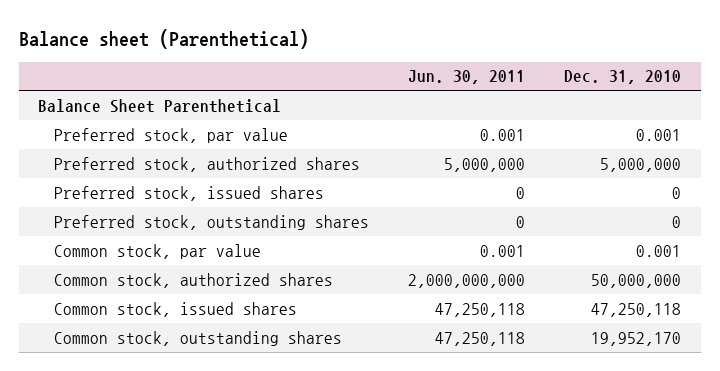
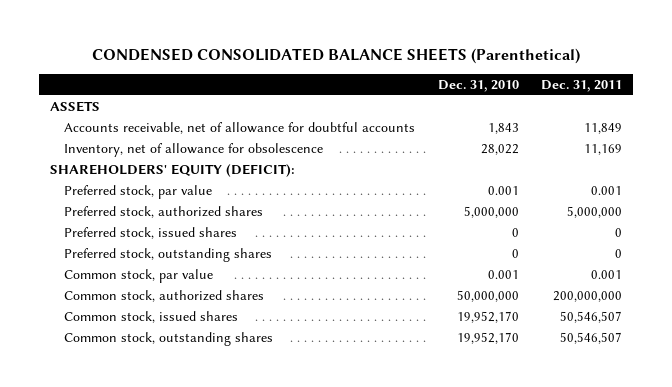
[18,28,309,49] Balance sheet (Parenthetical) -> [91,48,580,65] CONDENSED CONSOLIDATED BALANCE SHEETS (Parenthetical)
[408,70,526,85] Jun. 30, 2011 -> none
none -> [541,79,623,92] Dec. 31, 2011
[38,98,282,113] Balance Sheet Parenthetical -> none
none -> [49,100,100,112] ASSETS
none -> [64,121,416,134] Accounts receivable, net of allowance for doubtful accounts
none -> [64,142,324,157] Inventory, net of allowance for obsolescence
none -> [49,163,295,177] SHAREHOLDERS' EQUITY (DEFICIT):
[591,302,682,317] 47,250,118 -> [456,310,519,323] 19,952,170

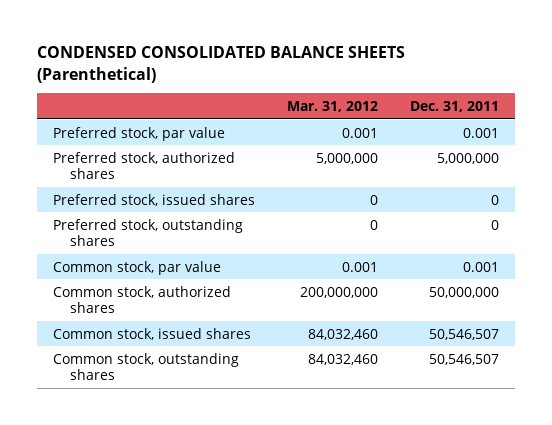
[437,79,519,92] Dec. 31, 2010 -> none
none -> [286,101,378,113] Mar. 31, 2012
[49,100,100,112] ASSETS -> none
[64,121,416,134] Accounts receivable, net of allowance for doubtful accounts -> none
[64,142,324,157] Inventory, net of allowance for obsolescence -> none
[49,163,295,177] SHAREHOLDERS' EQUITY (DEFICIT): -> none
[553,290,623,302] 200,000,000 -> [428,286,499,298] 50,000,000

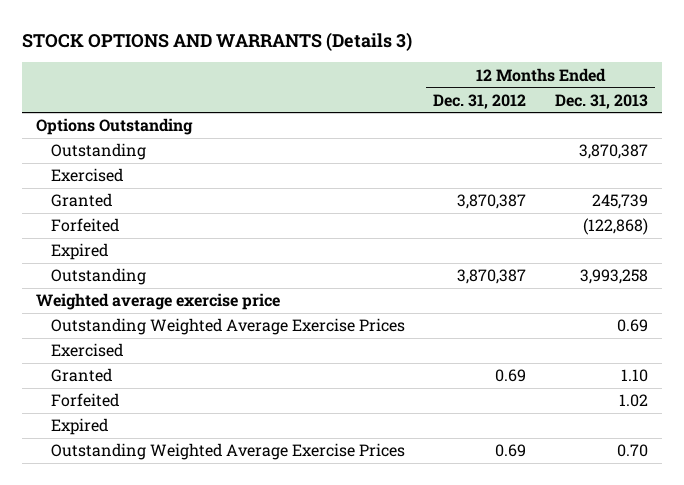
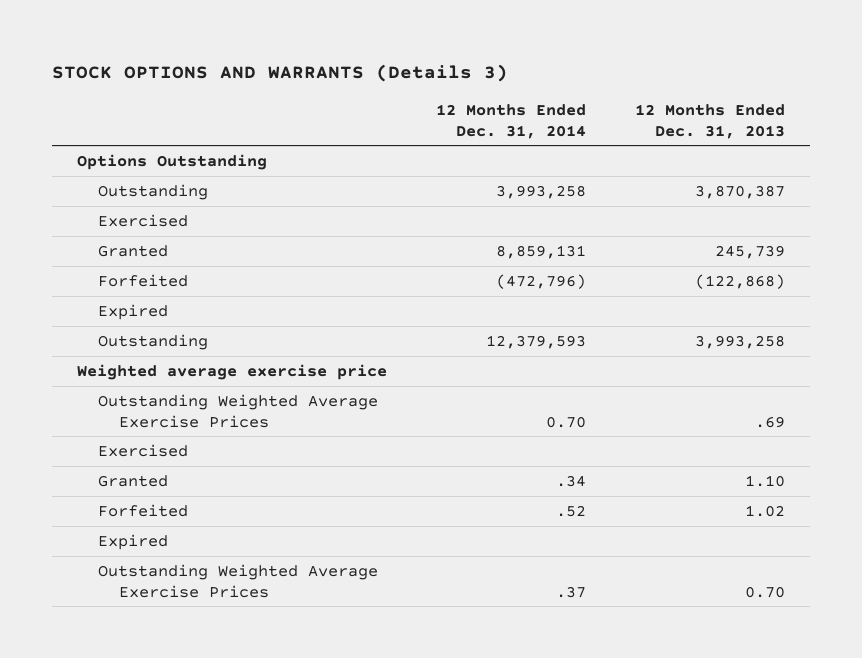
[433,93,527,109] Dec. 31, 2012 -> none
none -> [436,103,587,139] 12 Months Ended Dec. 31, 2014
[617,319,649,333] 0.69 -> [755,415,786,428] .69

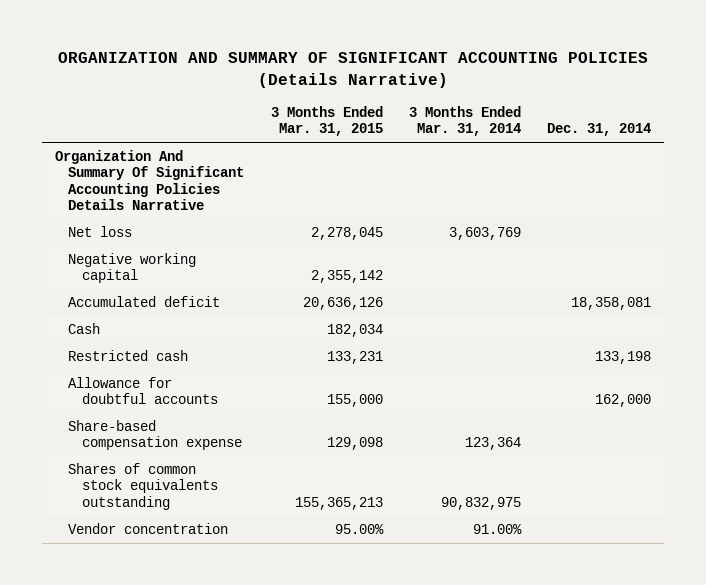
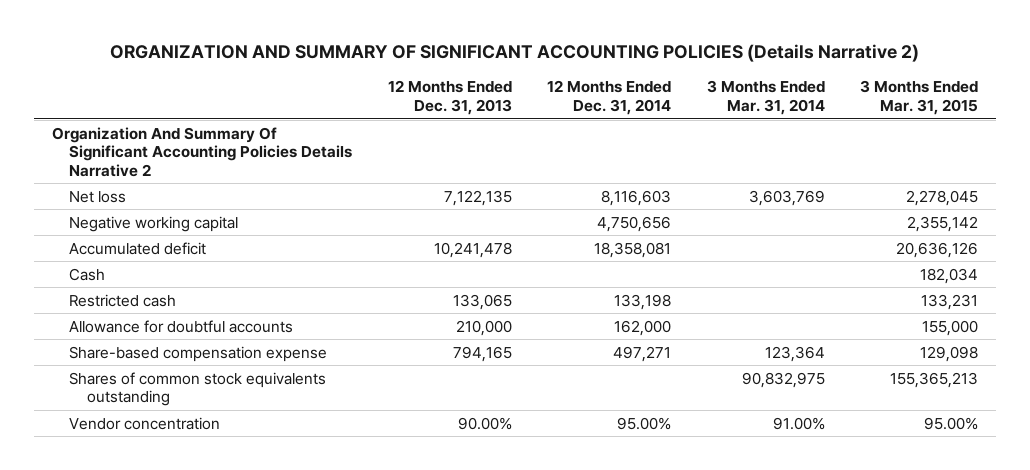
[57,52,648,89] ORGANIZATION AND SUMMARY OF SIGNIFICANT ACCOUNTING POLICIES (Details Narrative) -> [109,44,919,63] ORGANIZATION AND SUMMARY OF SIGNIFICANT ACCOUNTING POLICIES (Details Narrative 2)
[547,123,652,137] Dec. 31, 2014 -> none
none -> [387,80,512,115] 12 Months Ended Dec. 31, 2013
none -> [547,80,672,115] 12 Months Ended Dec. 31, 2014
[54,150,245,211] Organization And Summary Of Significant Accounting Policies Details Narrative -> [51,126,353,177] Organization And Summary Of Significant Accounting Policies Details Narrative 2

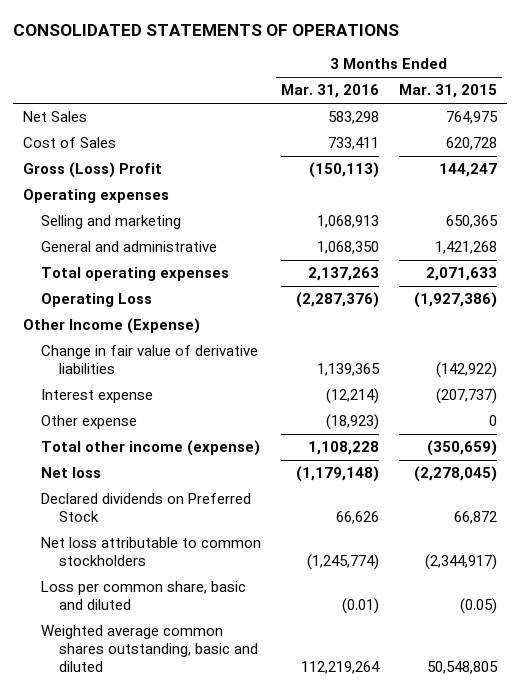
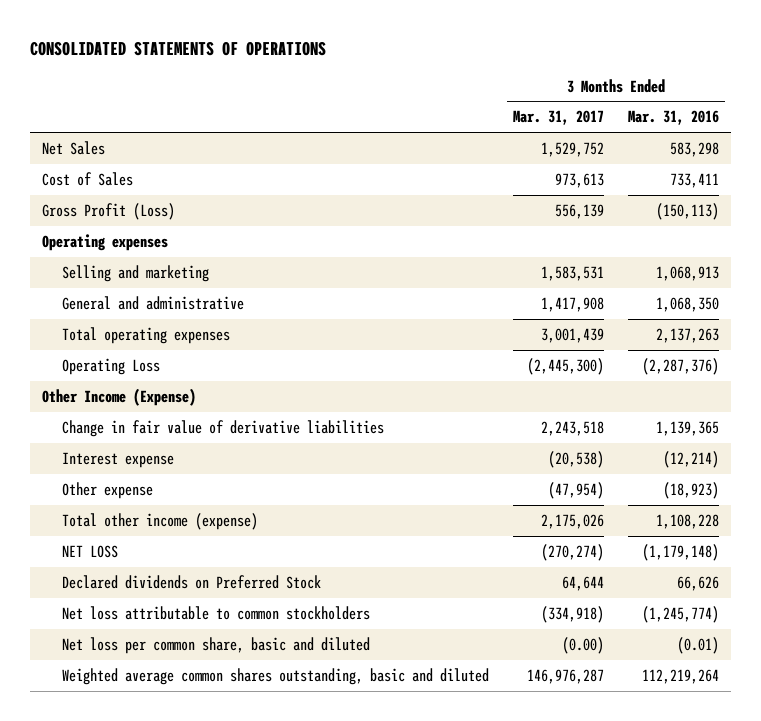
[398,84,497,99] Mar. 31, 2015 -> none
none -> [513,110,605,126] Mar. 31, 2017
[23,162,163,179] Gross (Loss) Profit -> [42,202,176,220] Gross Profit (Loss)
[41,467,102,479] Net loss -> [62,544,119,558] NET LOSS
[41,581,247,611] Loss per common share, basic and diluted -> [62,636,371,654] Net loss per common share, basic and diluted

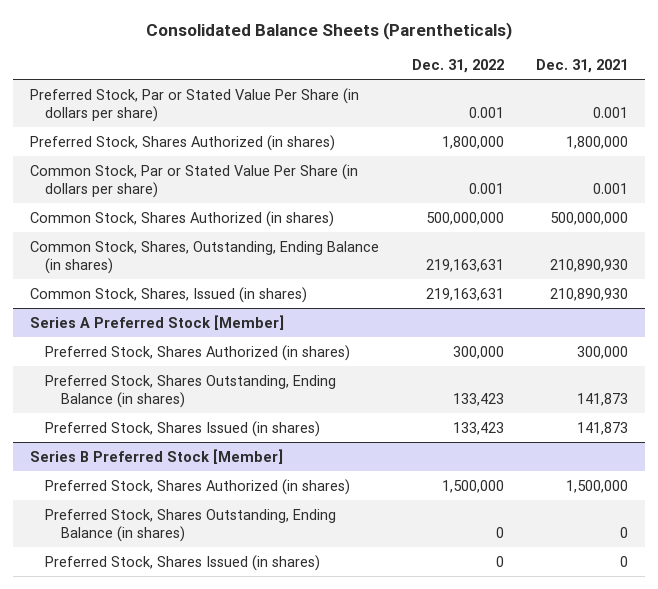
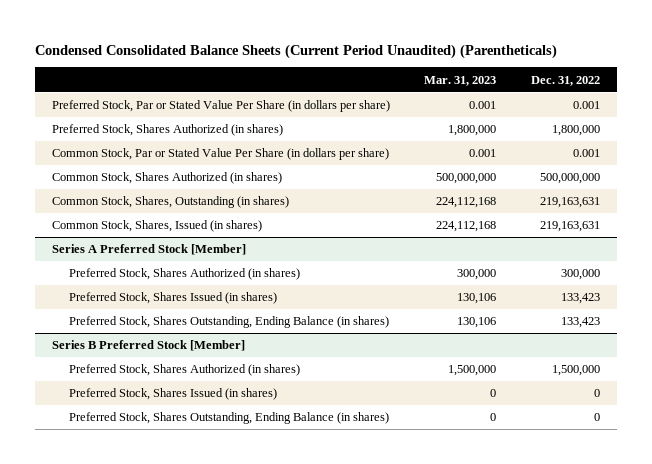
[146,21,513,40] Consolidated Balance Sheets (Parentheticals) -> [34,43,557,59] Condensed Consolidated Balance Sheets (Current Period Unaudited) (Parentheticals)
[536,59,629,74] Dec. 31, 2021 -> none
none -> [424,75,497,86] Mar. 31, 2023
[29,240,379,274] Common Stock, Shares, Outstanding, Ending Balance (in shares) -> [52,196,290,209] Common Stock, Shares, Outstanding (in shares)
[45,374,337,408] Preferred Stock, Shares Outstanding, Ending Balance (in shares) -> [69,316,390,329] Preferred Stock, Shares Outstanding, Ending Balance (in shares)
[45,508,337,542] Preferred Stock, Shares Outstanding, Ending Balance (in shares) -> [69,412,390,425] Preferred Stock, Shares Outstanding, Ending Balance (in shares)

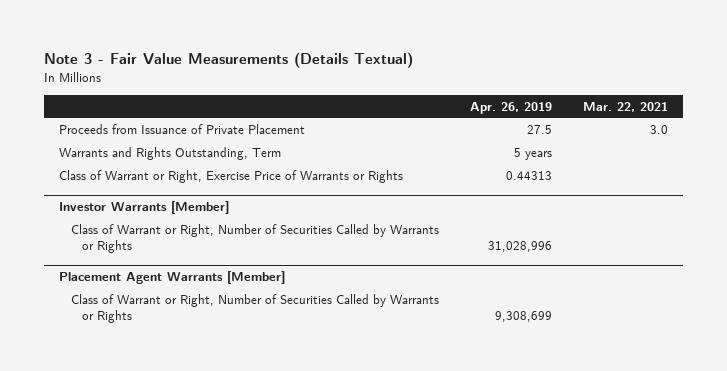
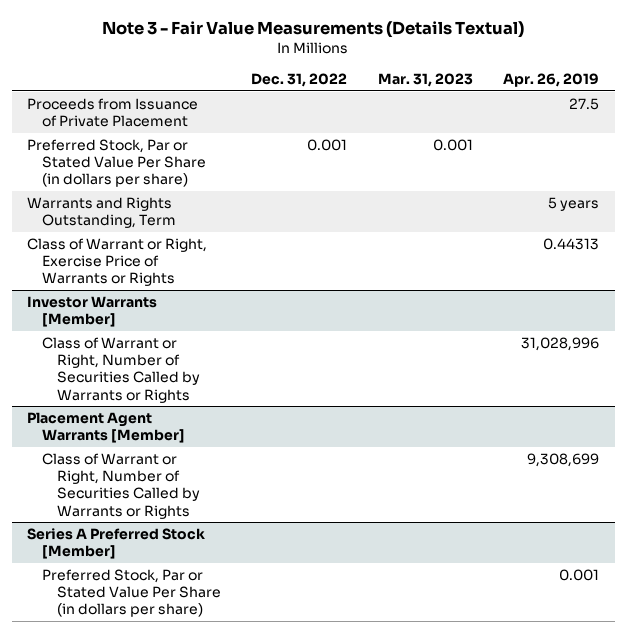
[582,101,668,112] Mar. 22, 2021 -> none
none -> [251,73,348,88] Dec. 31, 2022
none -> [377,73,473,88] Mar. 31, 2023
none -> [27,138,207,188] Preferred Stock, Par or Stated Value Per Share (in dollars per share)
none -> [27,527,206,560] Series A Preferred Stock [Member]
none -> [42,568,221,618] Preferred Stock, Par or Stated Value Per Share (in dollars per share)

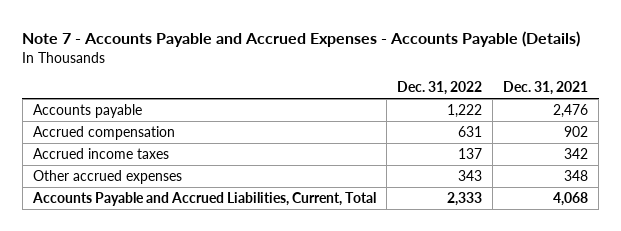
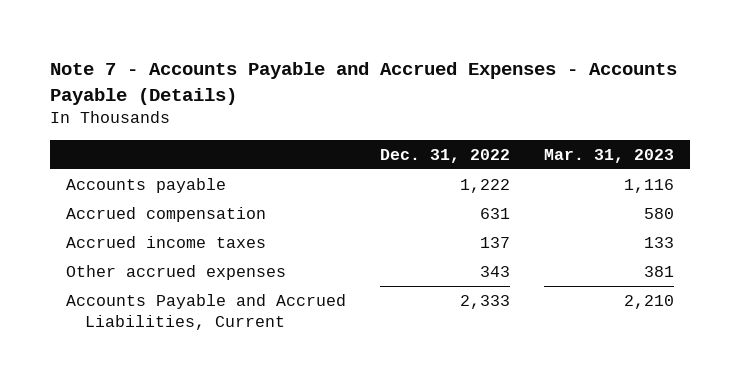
[503,81,589,96] Dec. 31, 2021 -> none
none -> [543,148,674,163] Mar. 31, 2023
[31,191,376,206] Accounts Payable and Accrued Liabilities, Current, Total -> [66,294,347,331] Accounts Payable and Accrued Liabilities, Current

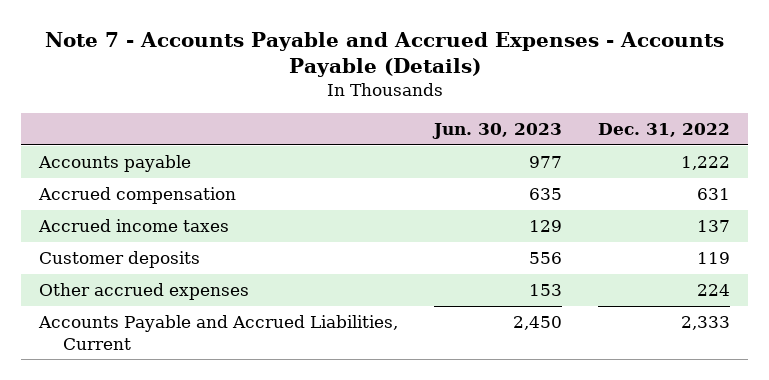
[543,148,674,163] Mar. 31, 2023 -> none
none -> [432,122,563,139] Jun. 30, 2023
none -> [39,250,201,268] Customer deposits
[479,266,510,278] 343 -> [697,283,731,296] 224

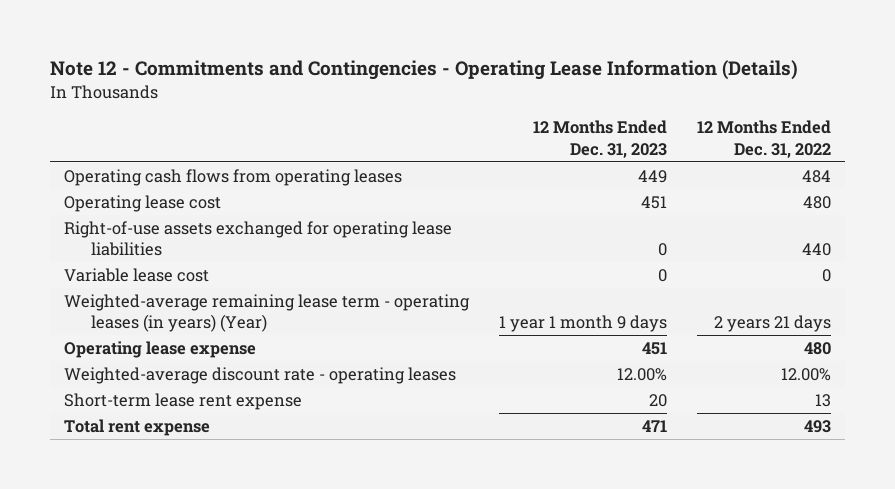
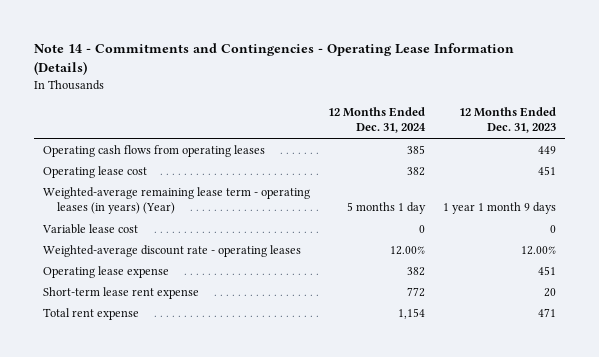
[49,60,798,81] Note 12 - Commitments and Contingencies - Operating Lease Information (Details) -> [33,43,514,76] Note 14 - Commitments and Contingencies - Operating Lease Information (Details)
[696,120,831,159] 12 Months Ended Dec. 31, 2022 -> none
none -> [327,106,426,134] 12 Months Ended Dec. 31, 2024
[64,220,453,257] Right-of-use assets exchanged for operating lease liabilities -> none
[64,267,210,282] Variable lease cost -> [41,223,138,234] Variable lease cost
[64,340,257,358] Operating lease expense -> [42,265,169,278] Operating lease expense

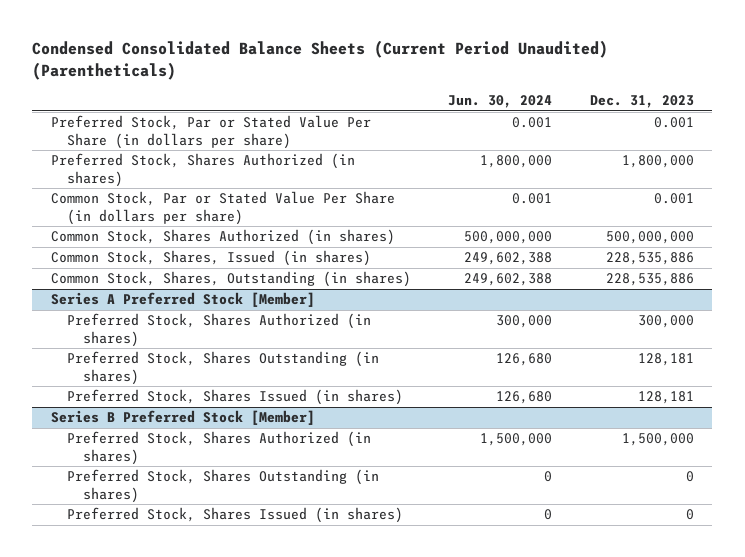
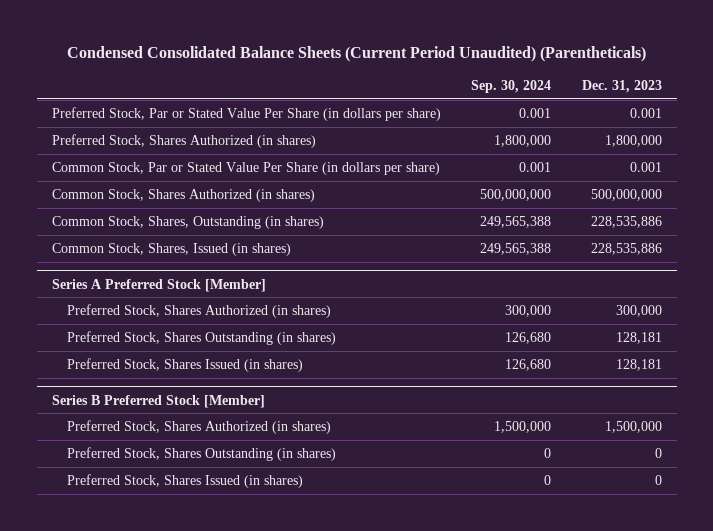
[448,95,553,109] Jun. 30, 2024 -> none
none -> [471,80,552,94] Sep. 30, 2024
[50,250,371,267] Common Stock, Shares, Issued (in shares) -> [51,242,291,256] Common Stock, Shares, Issued (in shares)

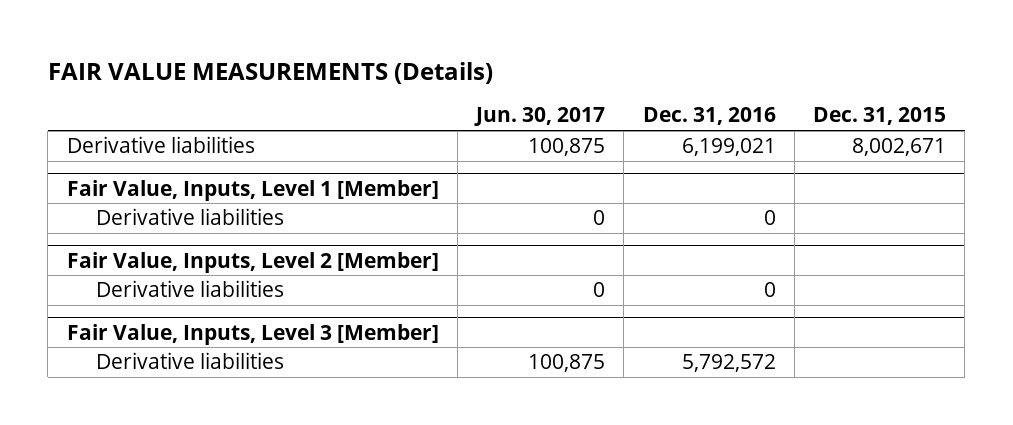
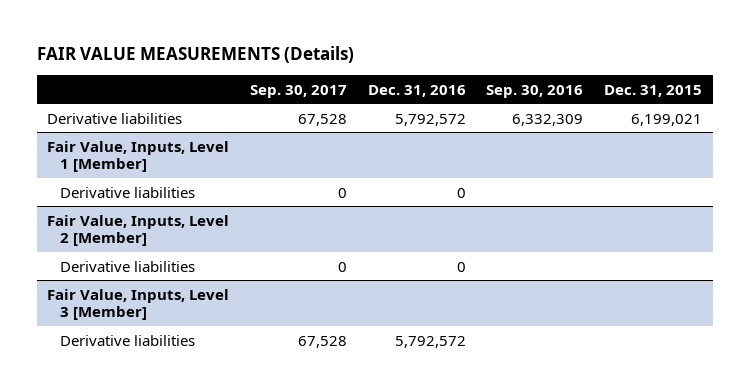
[474,107,606,127] Jun. 30, 2017 -> none
none -> [249,84,347,98] Sep. 30, 2017
none -> [486,84,584,98] Sep. 30, 2016
[681,138,776,157] 6,199,021 -> [394,113,466,126] 5,792,572
[852,138,947,157] 8,002,671 -> [631,113,703,126] 6,199,021

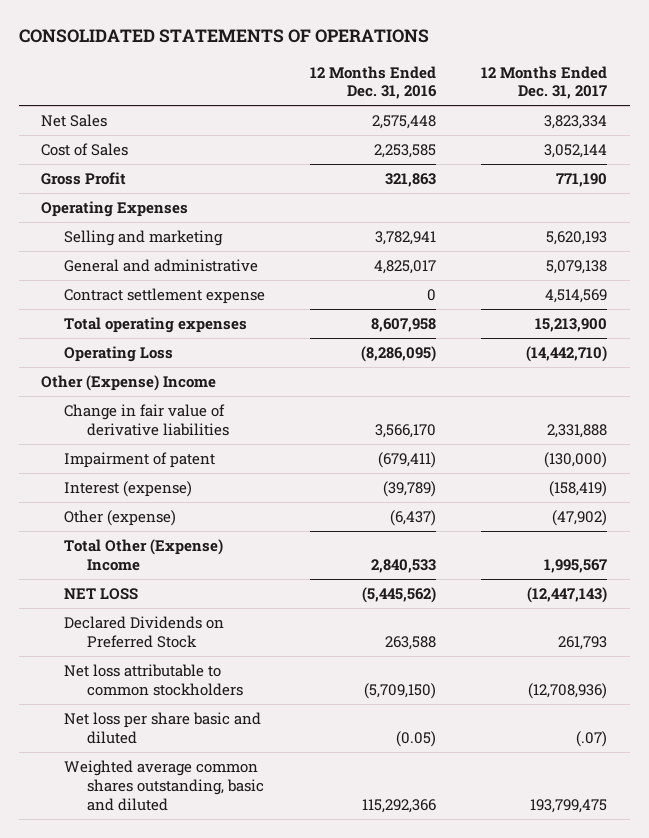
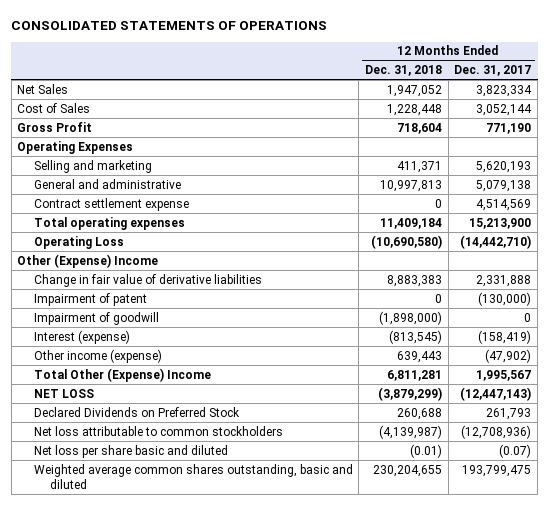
[310,65,438,100] 12 Months Ended Dec. 31, 2016 -> none
none -> [365,65,443,77] Dec. 31, 2018
none -> [33,311,159,325] Impairment of goodwill
[64,510,177,527] Other (expense) -> [33,348,162,363] Other income (expense)
[576,730,608,747] (.07) -> [499,443,532,458] (0.07)

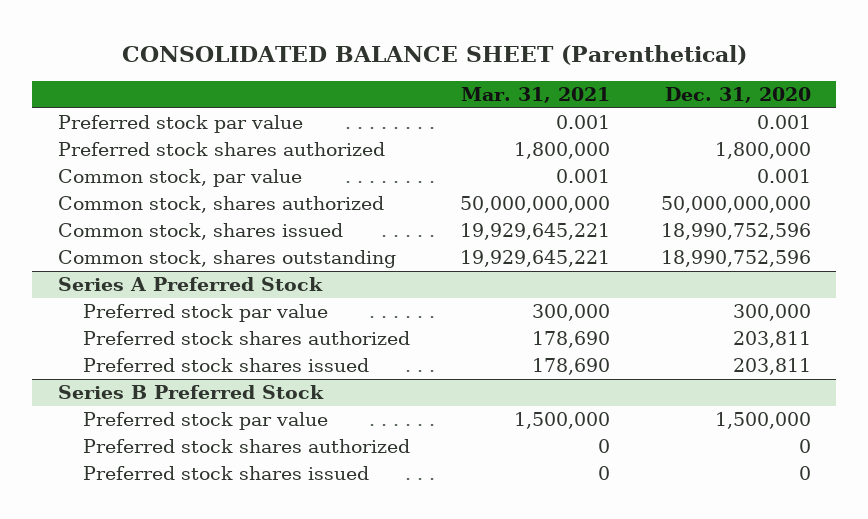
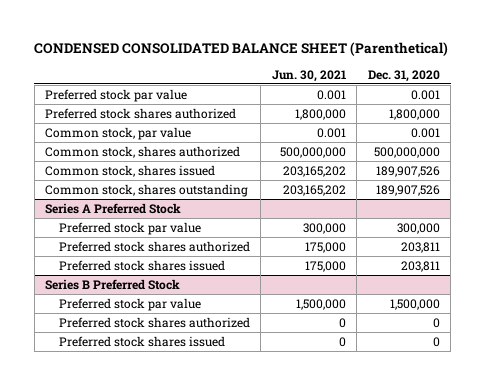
[122,44,748,65] CONSOLIDATED BALANCE SHEET (Parenthetical) -> [34,41,449,56] CONDENSED CONSOLIDATED BALANCE SHEET (Parenthetical)
[461,86,611,103] Mar. 31, 2021 -> none
none -> [271,69,346,82] Jun. 30, 2021
[660,196,811,214] 50,000,000,000 -> [373,146,440,158] 500,000,000
[660,223,811,241] 18,990,752,596 -> [375,165,440,177] 189,907,526
[660,250,811,268] 18,990,752,596 -> [375,184,440,196] 189,907,526

